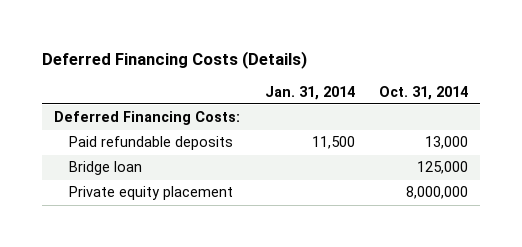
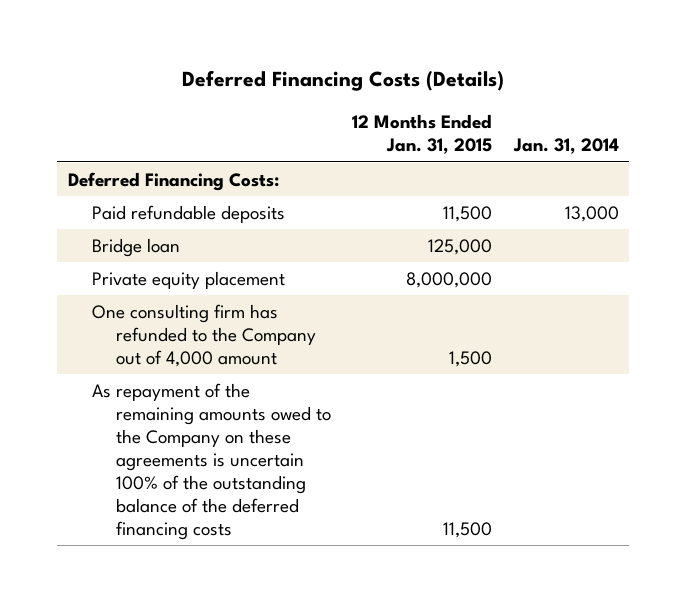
[378,85,468,100] Oct. 31, 2014 -> none
none -> [352,114,493,155] 12 Months Ended Jan. 31, 2015
[311,136,355,150] 11,500 -> [564,205,619,222] 13,000
none -> [91,303,316,367] One consulting firm has refunded to the Company out of 4,000 amount
none -> [91,382,331,540] As repayment of the remaining amounts owed to the Company on these agreements is uncertain 100% of the outstanding balance of the deferred financing costs

